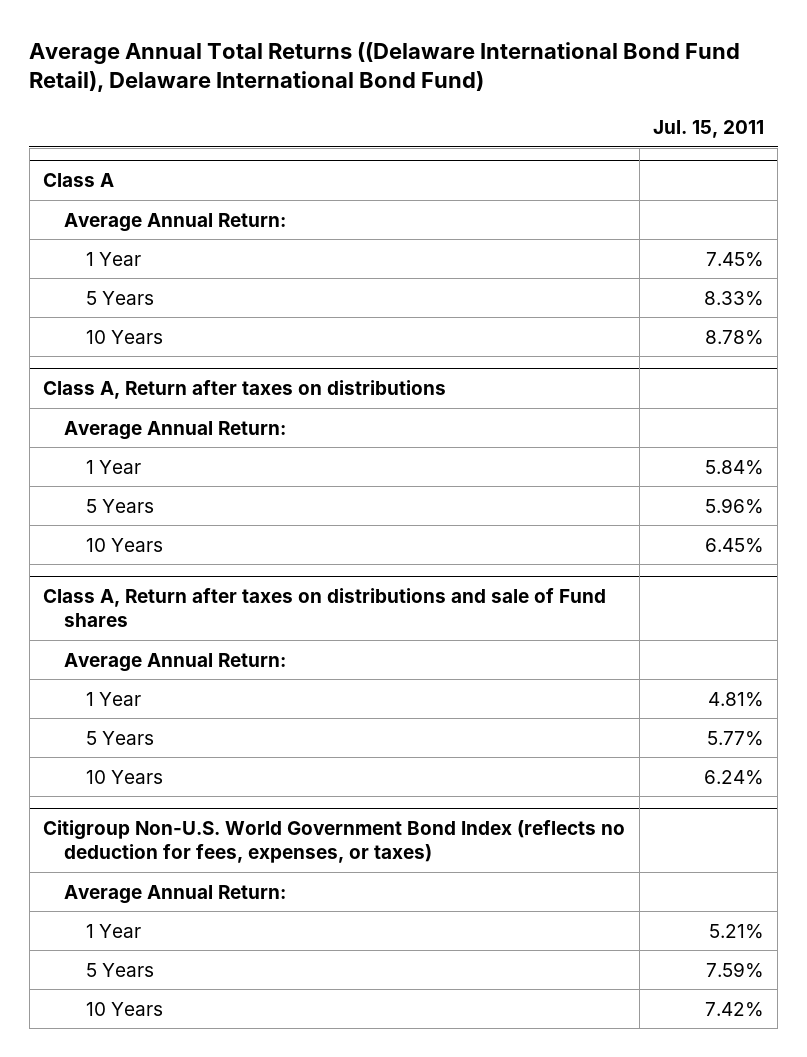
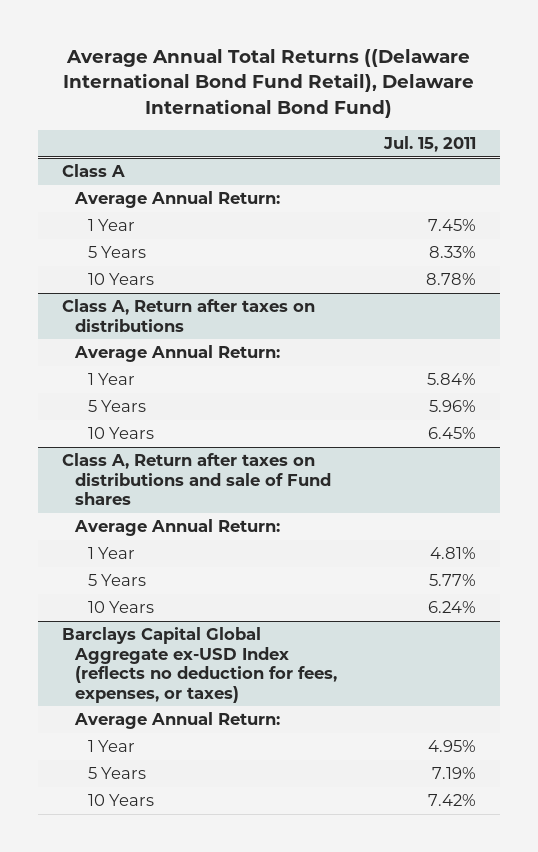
[43,819,626,864] Citigroup Non-U.S. World Government Bond Index (reflects no deduction for fees, expenses, or taxes) -> none
none -> [61,627,337,703] Barclays Capital Global Aggregate ex-USD Index (reflects no deduction for fees, expenses, or taxes)
[709,923,765,939] 5.21% -> [428,740,477,753] 4.95%
[706,961,765,978] 7.59% -> [432,767,477,780] 7.19%

